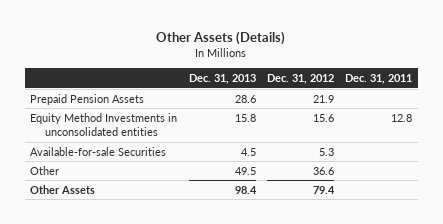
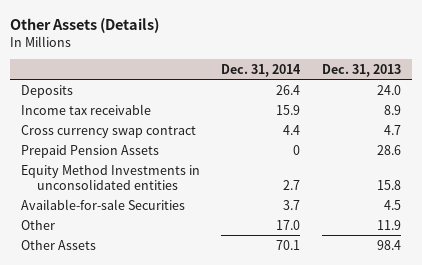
[266,74,334,85] Dec. 31, 2012 -> none
[345,74,413,85] Dec. 31, 2011 -> none
none -> [221,63,302,77] Dec. 31, 2014
none -> [20,84,73,98] Deposits
none -> [20,103,151,115] Income tax receivable
none -> [20,124,196,138] Cross currency swap contract
[234,166,256,175] 49.5 -> [377,219,402,230] 11.9

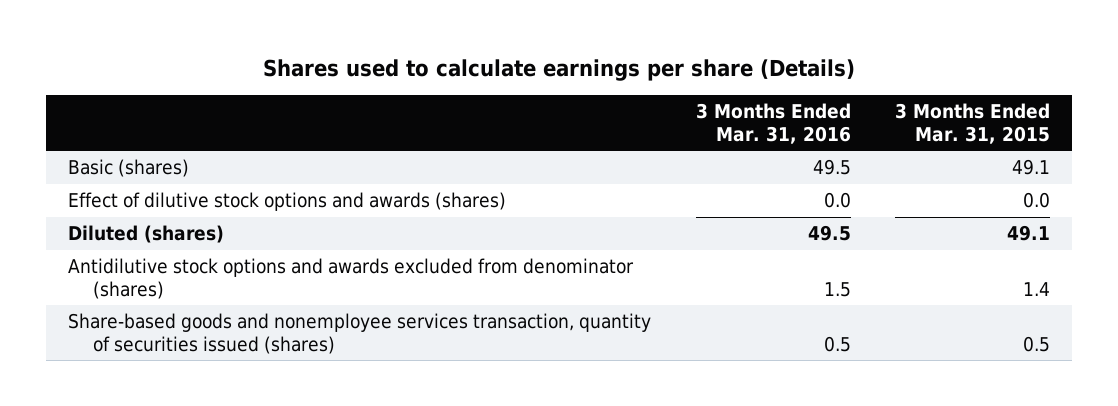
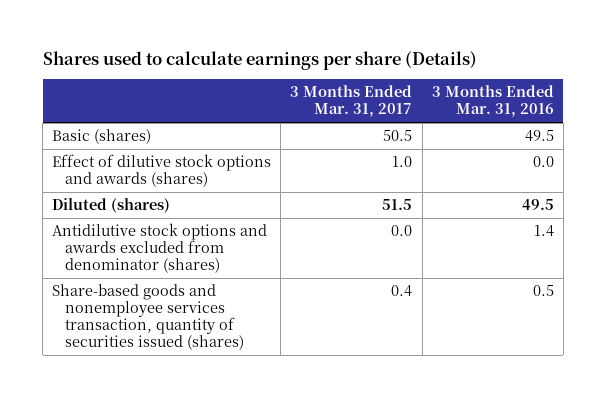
[895,103,1051,144] 3 Months Ended Mar. 31, 2015 -> none
none -> [290,85,413,118] 3 Months Ended Mar. 31, 2017
[823,281,851,297] 1.5 -> [533,225,554,238] 1.4

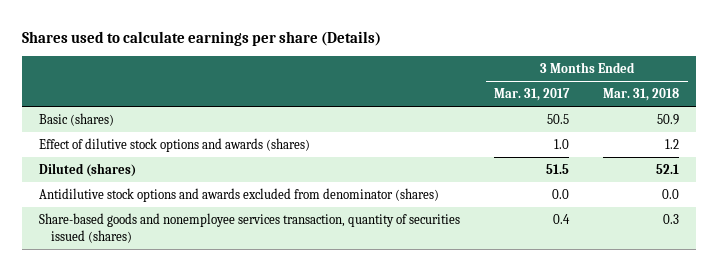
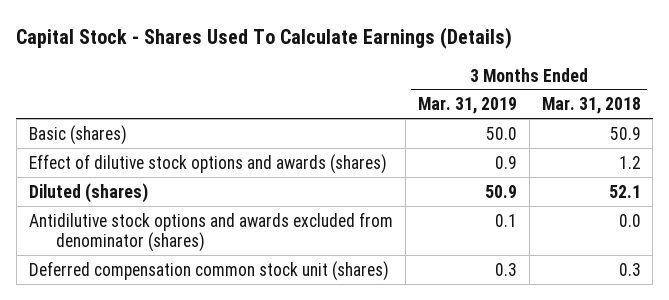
[22,30,382,46] Shares used to calculate earnings per share (Details) -> [16,26,513,49] Capital Stock - Shares Used To Calculate Earnings (Details)
[494,88,571,102] Mar. 31, 2017 -> none
none -> [417,97,517,115] Mar. 31, 2019
[39,213,461,243] Share-based goods and nonemployee services transaction, quantity of securities issued (shares) -> [28,260,389,281] Deferred compensation common stock unit (shares)

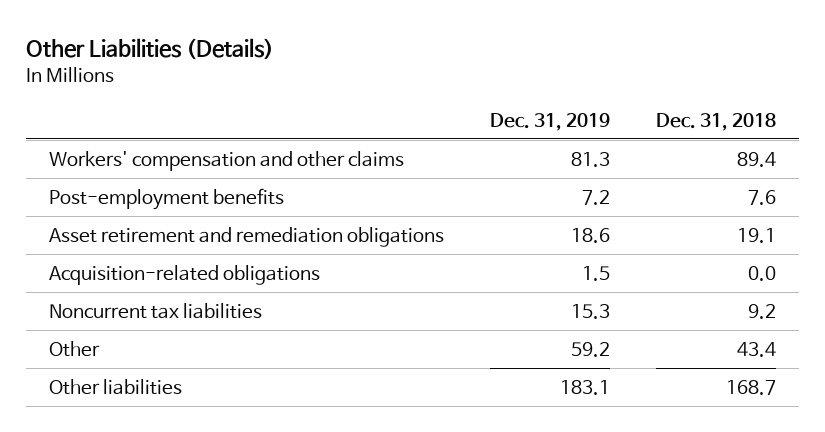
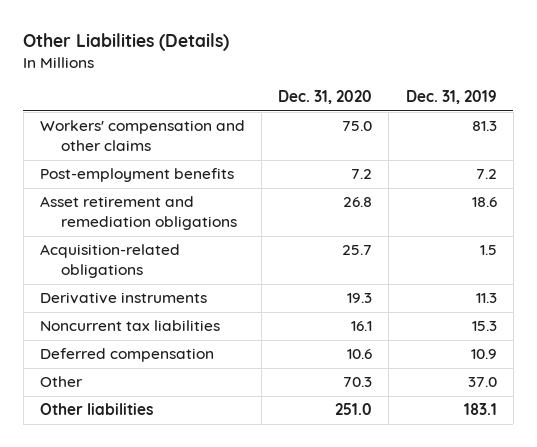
[655,112,776,131] Dec. 31, 2018 -> none
none -> [278,90,373,105] Dec. 31, 2020
none -> [39,292,207,305] Derivative instruments
none -> [39,348,214,363] Deferred compensation
[570,341,610,357] 59.2 -> [467,377,497,388] 37.0

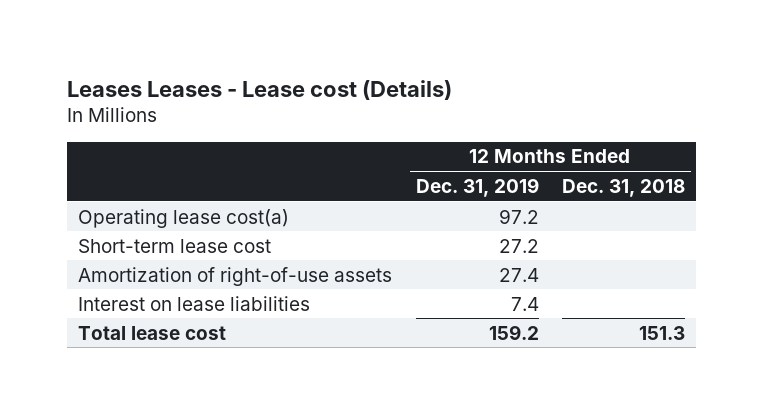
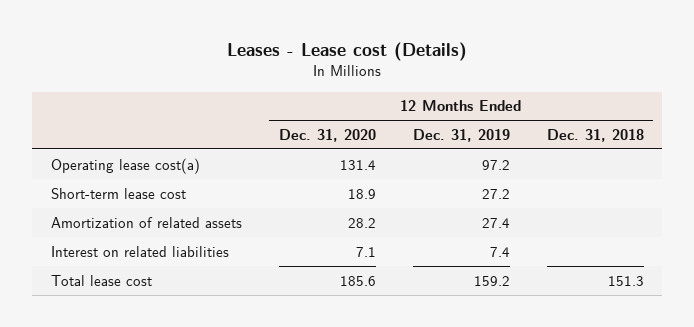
[66,79,452,100] Leases Leases - Lease cost (Details) -> [227,41,468,61] Leases - Lease cost (Details)
none -> [278,128,376,142] Dec. 31, 2020
[78,266,393,286] Amortization of right-of-use assets -> [50,216,242,228] Amortization of related assets
[78,295,311,311] Interest on lease liabilities -> [50,245,229,257] Interest on related liabilities

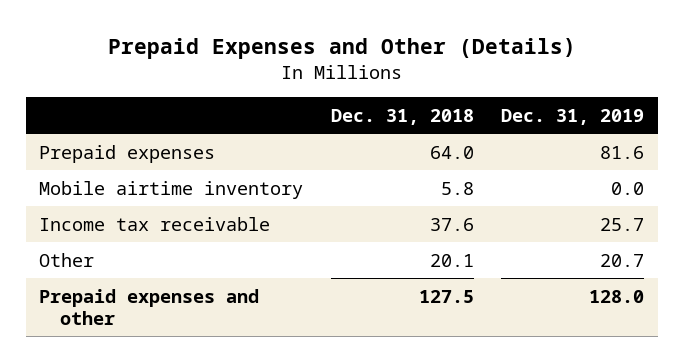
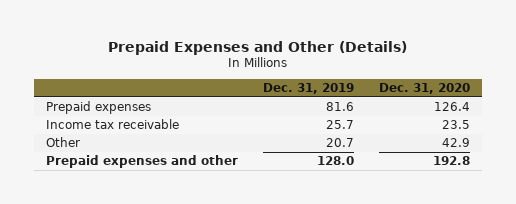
[330,108,474,125] Dec. 31, 2018 -> none
none -> [379,82,471,94] Dec. 31, 2020
[39,180,304,199] Mobile airtime inventory -> none

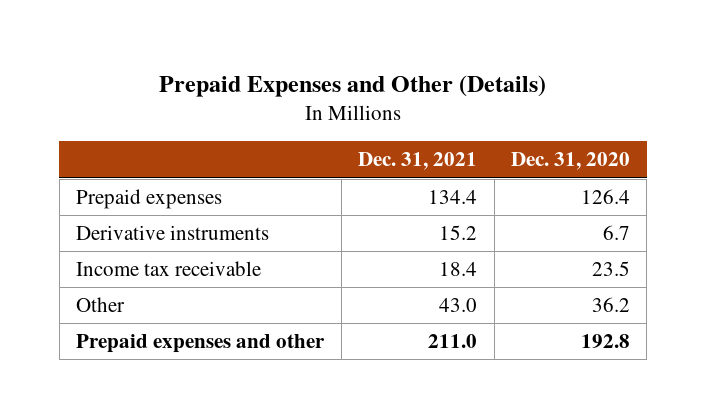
[263,82,355,94] Dec. 31, 2019 -> none
none -> [358,152,478,171] Dec. 31, 2021
none -> [76,225,270,241] Derivative instruments
[442,138,471,148] 42.9 -> [591,297,630,313] 36.2

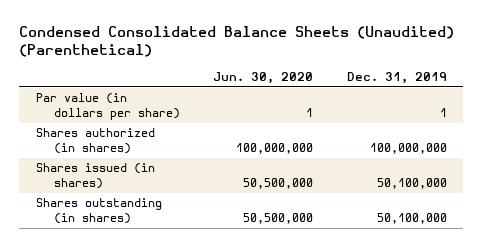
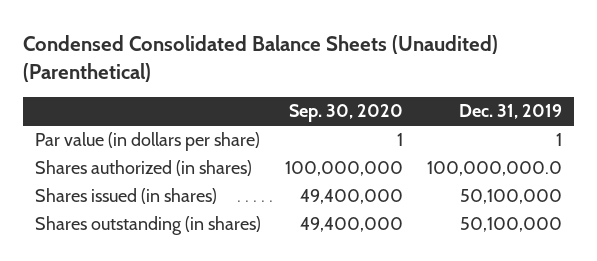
[213,72,314,85] Jun. 30, 2020 -> none
none -> [289,104,404,123] Sep. 30, 2020
[369,142,447,154] 100,000,000 -> [427,161,563,177] 100,000,000.0

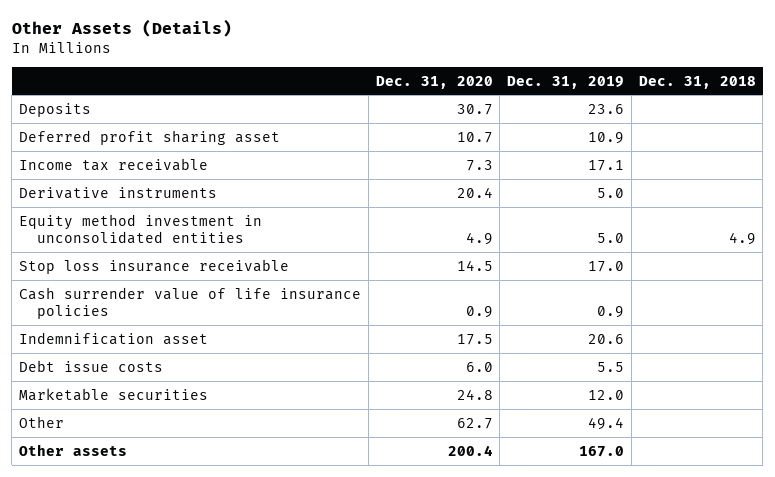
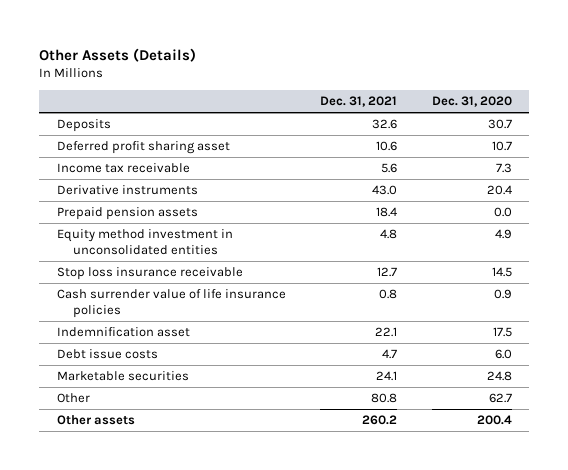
[507,75,625,89] Dec. 31, 2019 -> none
[638,75,756,89] Dec. 31, 2018 -> none
none -> [320,96,398,108] Dec. 31, 2021
none -> [56,207,198,221] Prepaid pension assets

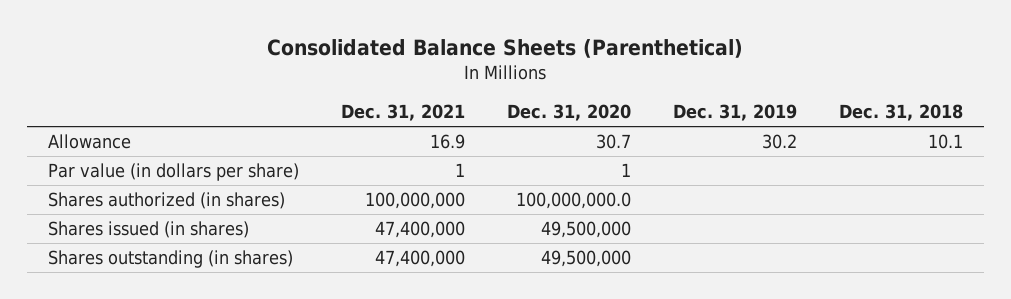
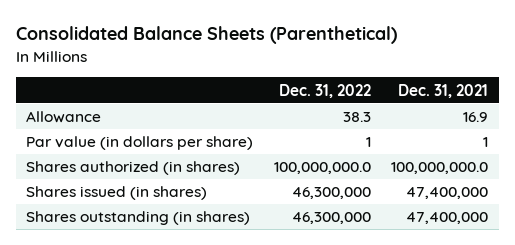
[506,104,631,122] Dec. 31, 2020 -> none
[672,104,797,122] Dec. 31, 2019 -> none
[838,104,963,122] Dec. 31, 2018 -> none
none -> [278,83,371,98] Dec. 31, 2022
[364,192,465,210] 100,000,000 -> [391,162,489,175] 100,000,000.0

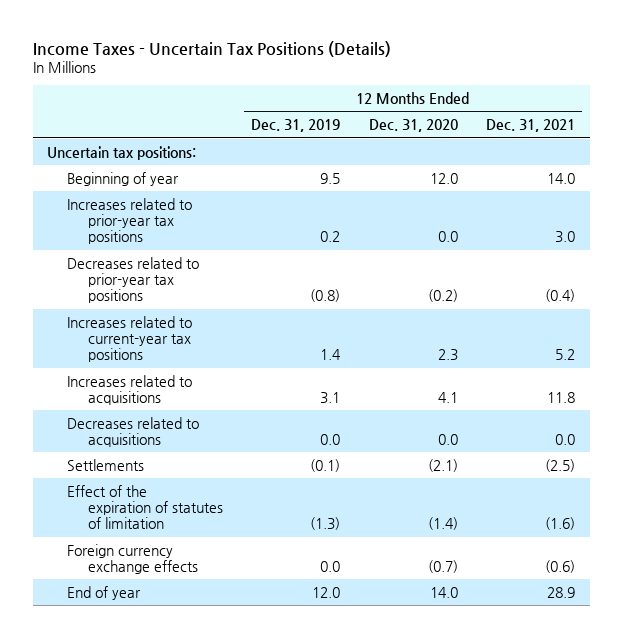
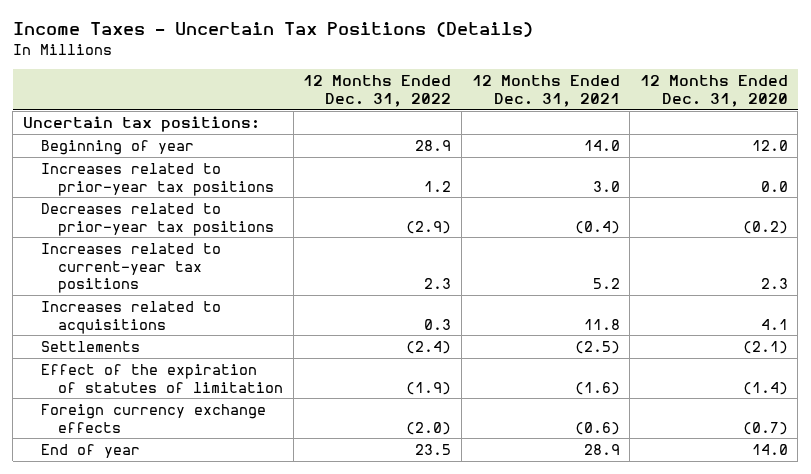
[251,119,341,133] Dec. 31, 2019 -> none
none -> [303,74,452,107] 12 Months Ended Dec. 31, 2022
[67,416,200,448] Decreases related to acquisitions -> none

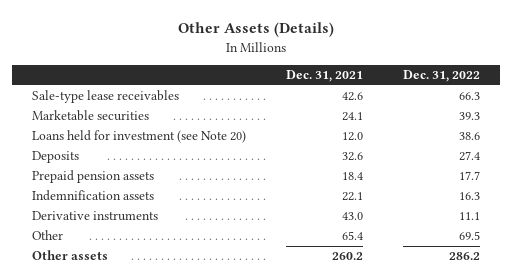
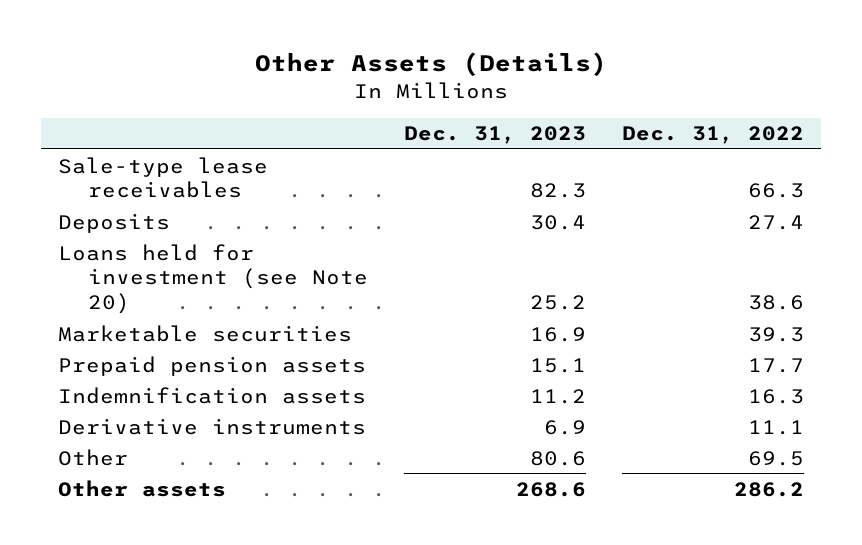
[286,70,364,83] Dec. 31, 2021 -> none
none -> [403,126,586,145] Dec. 31, 2023
[32,130,247,144] Loans held for investment (see Note 20) -> [58,243,369,315] Loans held for investment (see Note 20)
[32,110,150,122] Marketable securities -> [58,324,353,342] Marketable securities

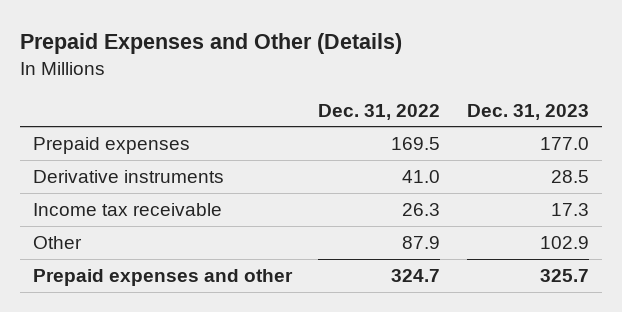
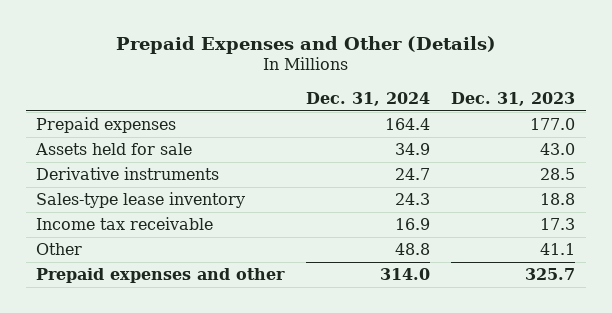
[318,103,441,120] Dec. 31, 2022 -> none
none -> [305,91,430,106] Dec. 31, 2024
none -> [35,143,193,156] Assets held for sale
none -> [36,192,246,209] Sales-type lease inventory
[539,235,589,249] 102.9 -> [540,243,576,256] 41.1

